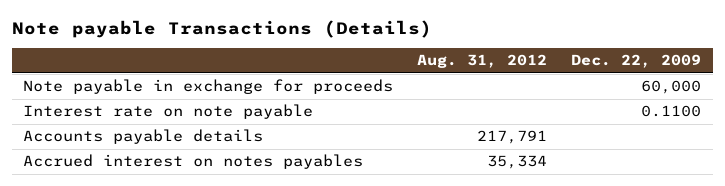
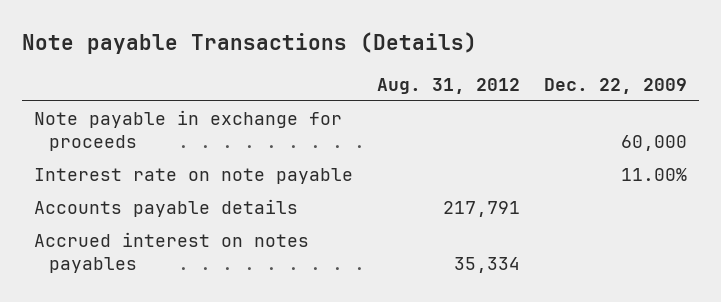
[641,105,702,118] 0.1100 -> [621,167,688,181] 11.00%

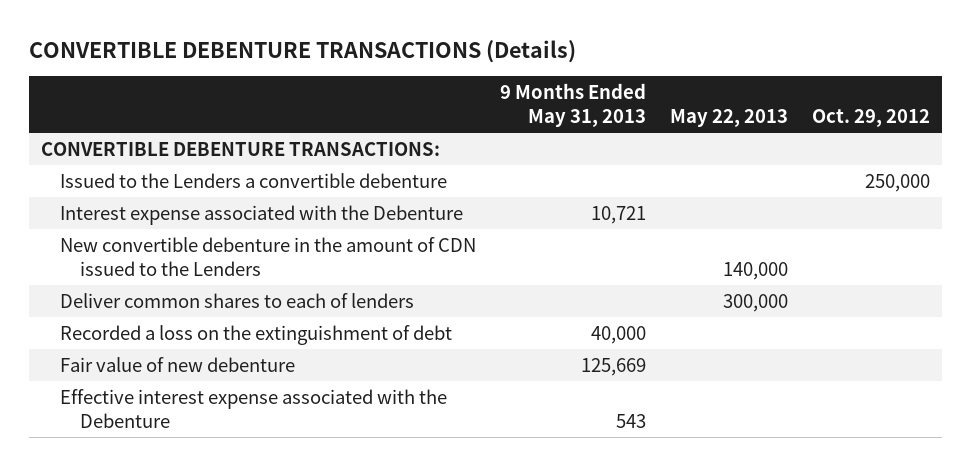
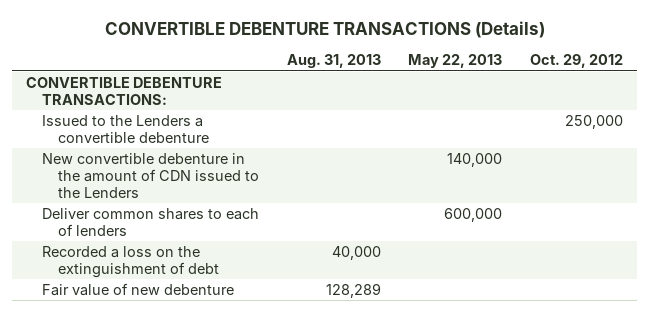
[500,83,647,128] 9 Months Ended May 31, 2013 -> none
none -> [286,54,381,69] Aug. 31, 2013
[60,204,464,225] Interest expense associated with the Debenture -> none
[723,293,789,312] 300,000 -> [444,207,503,222] 600,000
[60,388,448,428] Effective interest expense associated with the Debenture -> none

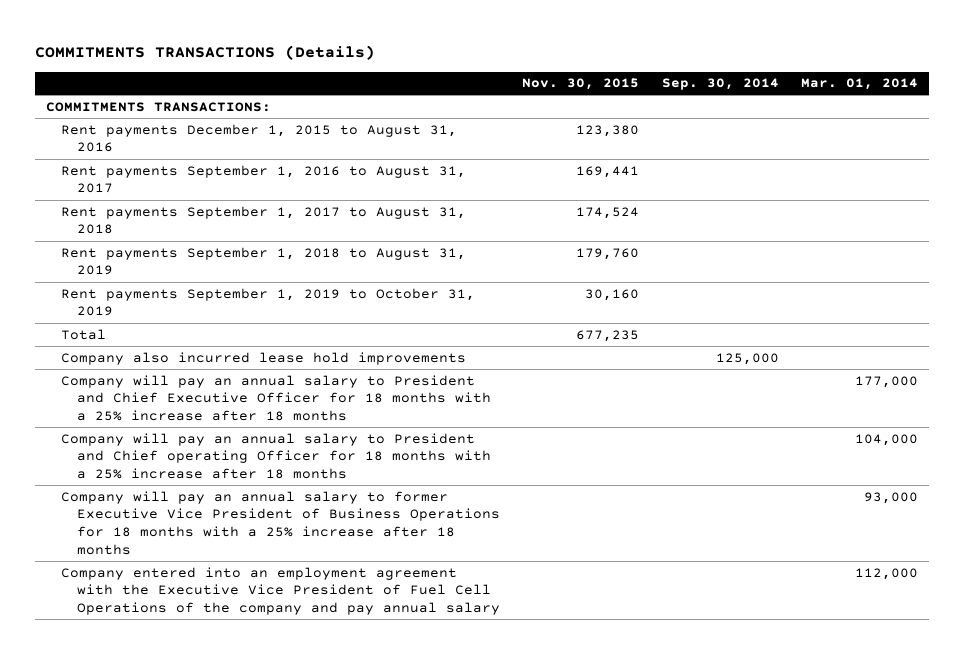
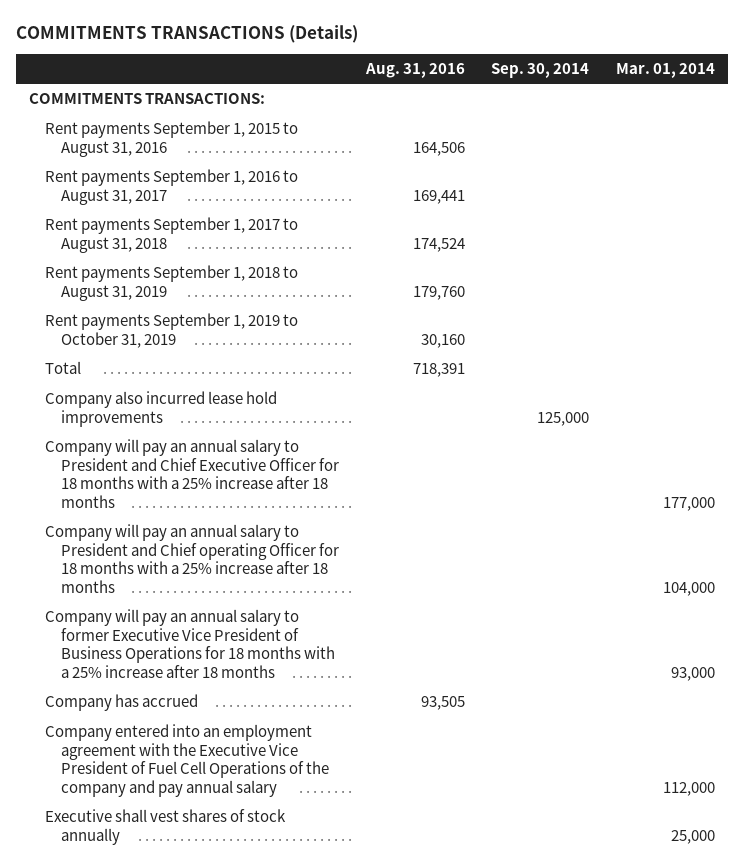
[522,78,640,91] Nov. 30, 2015 -> none
none -> [364,62,465,78] Aug. 31, 2016
[61,123,458,153] Rent payments December 1, 2015 to August 31, 2016 -> [44,121,298,157] Rent payments September 1, 2015 to August 31, 2016
none -> [44,694,198,712] Company has accrued
none -> [44,809,286,845] Executive shall vest shares of stock annually

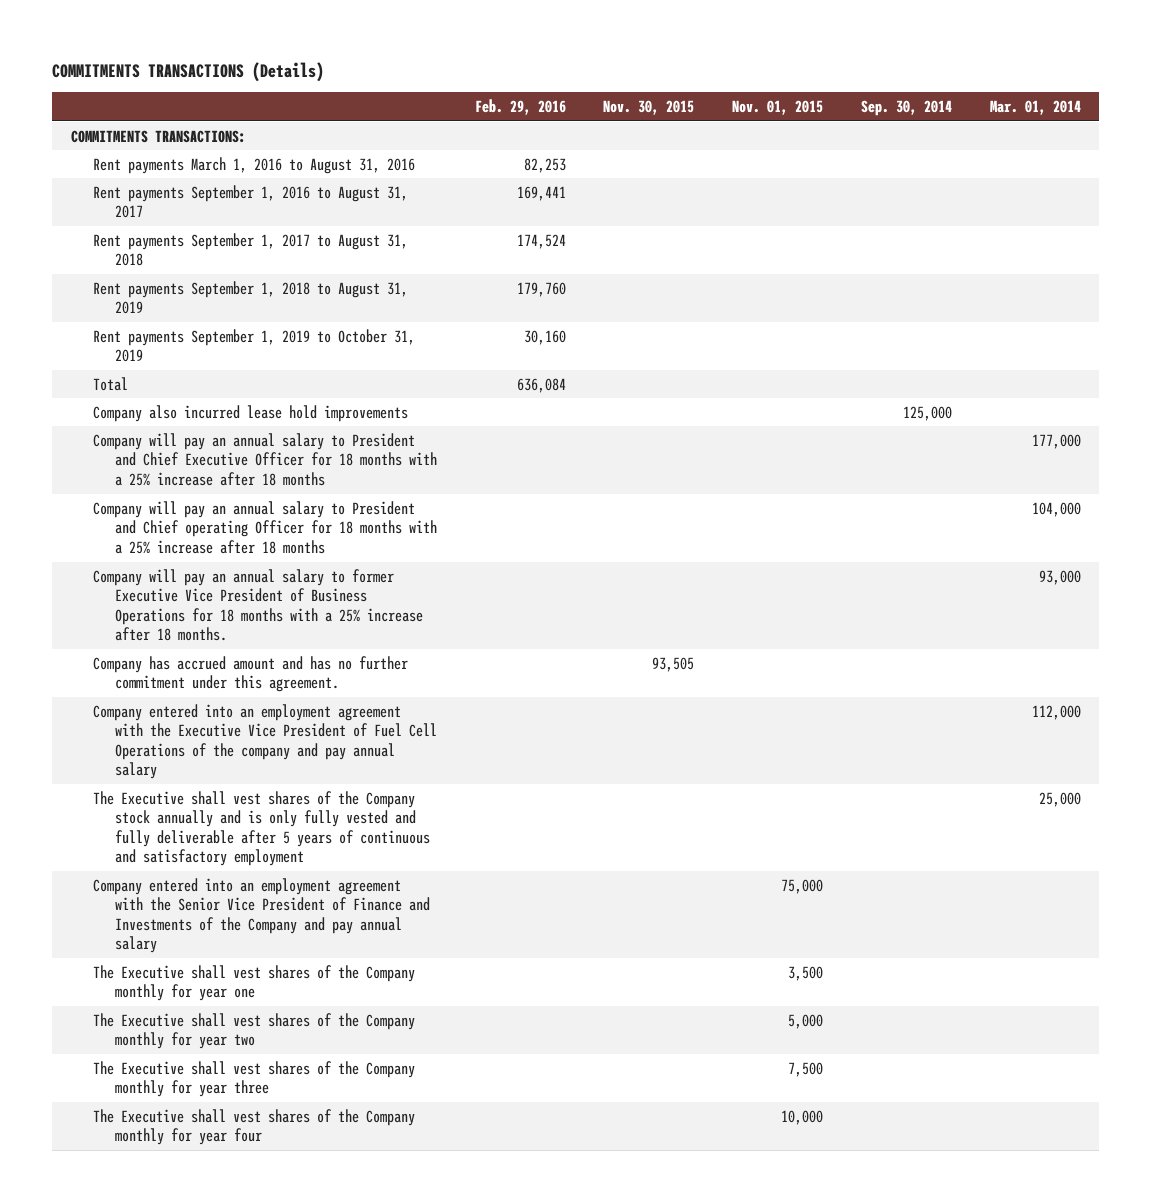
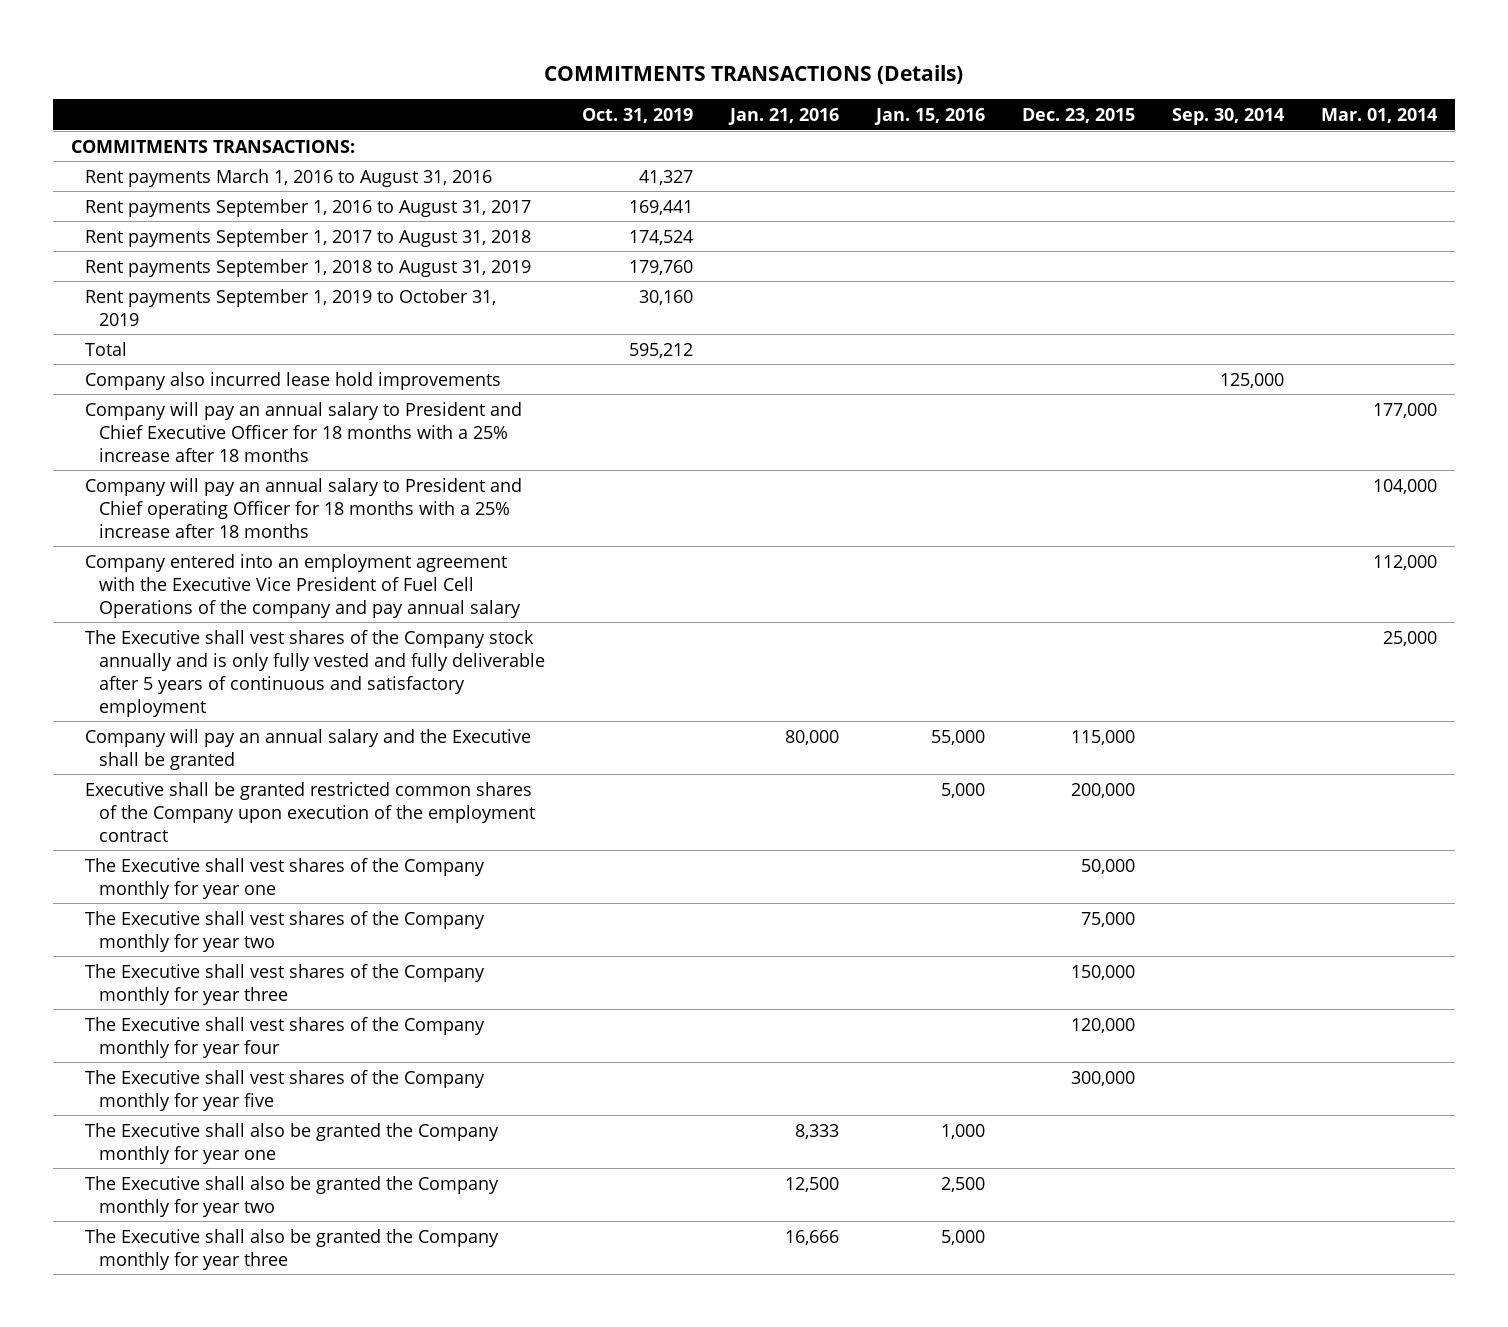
[474,99,566,116] Feb. 29, 2016 -> none
[603,100,695,116] Nov. 30, 2015 -> none
[732,100,824,116] Nov. 01, 2015 -> none
none -> [581,107,693,123] Oct. 31, 2019
none -> [727,107,839,125] Jan. 21, 2016
none -> [873,107,985,125] Jan. 15, 2016
none -> [1021,107,1135,123] Dec. 23, 2015
[93,568,424,642] Company will pay an annual salary to former Executive Vice President of Business Operations for 18 months with a 25% increase after 18 months. -> none
[93,655,409,693] Company has accrued amount and has no further commitment under this agreement. -> none
[93,877,431,954] Company entered into an employment agreement with the Senior Vice President of Finance and Investments of the Company and pay annual salary -> none
none -> [84,728,531,770] Company will pay an annual salary and the Executive shall be granted
none -> [84,781,535,842] Executive shall be granted restricted common shares of the Company upon execution of the employment contract
none -> [84,1069,485,1111] The Executive shall vest shares of the Company monthly for year five
none -> [84,1122,499,1164] The Executive shall also be granted the Company monthly for year one
none -> [84,1175,499,1217] The Executive shall also be granted the Company monthly for year two
none -> [84,1228,499,1270] The Executive shall also be granted the Company monthly for year three

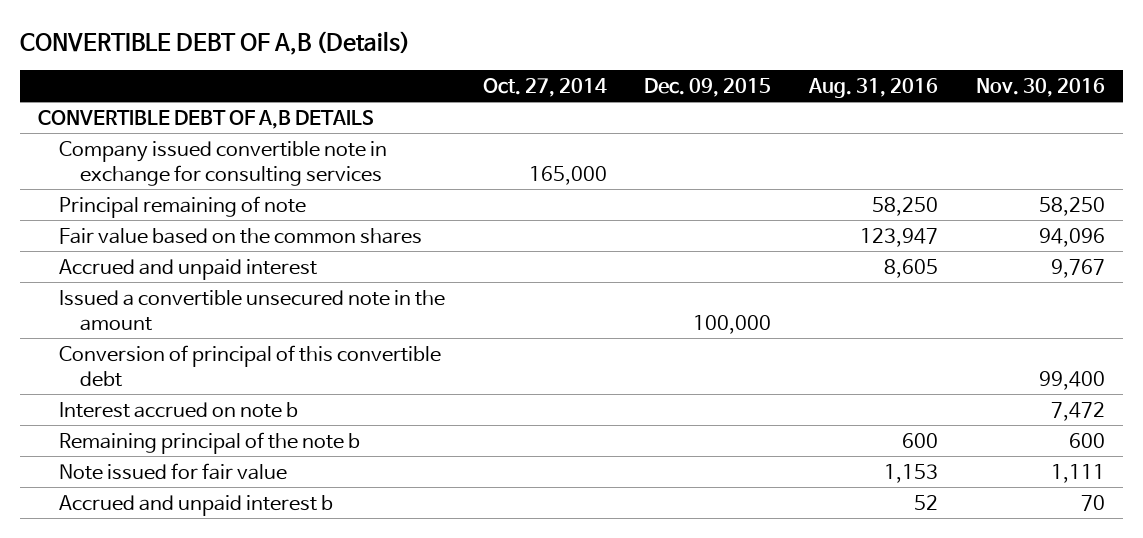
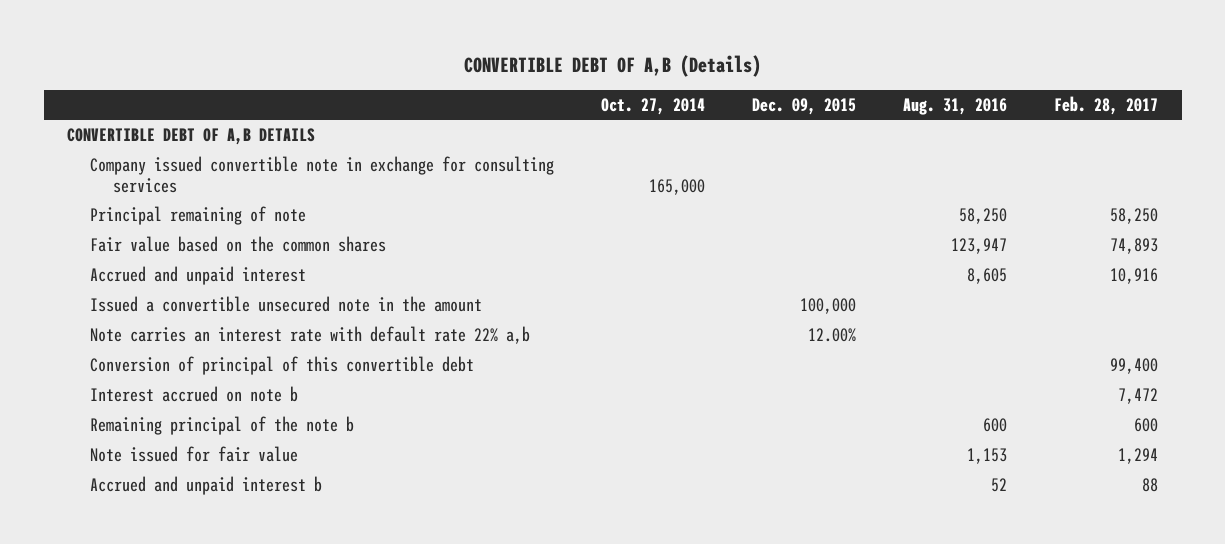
[975,77,1105,97] Nov. 30, 2016 -> none
none -> [1054,95,1159,115] Feb. 28, 2017
none -> [90,326,531,345] Note carries an interest rate with default rate 22% a,b

